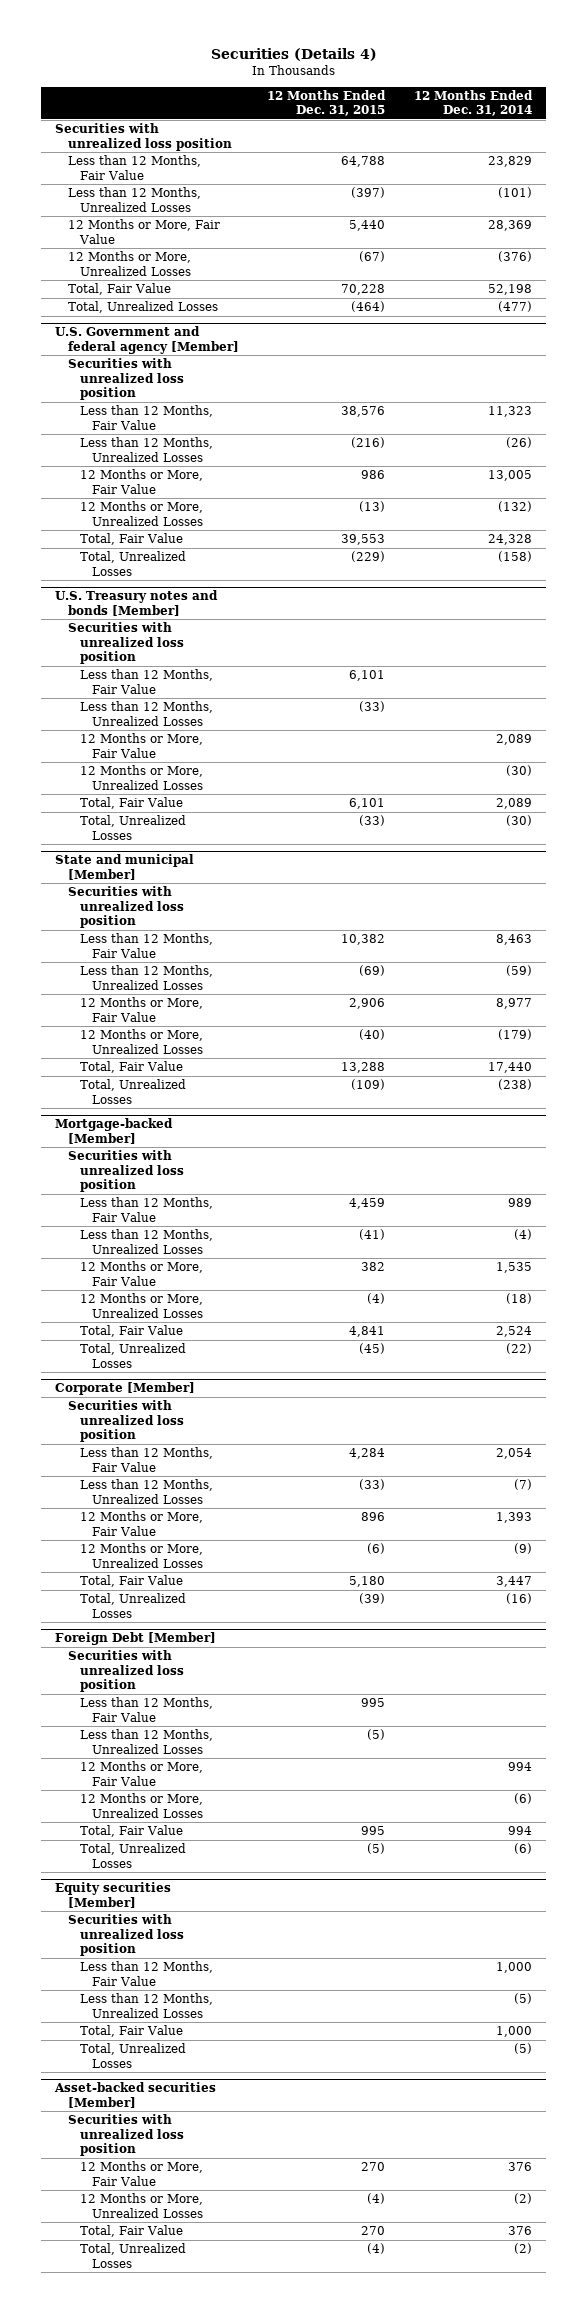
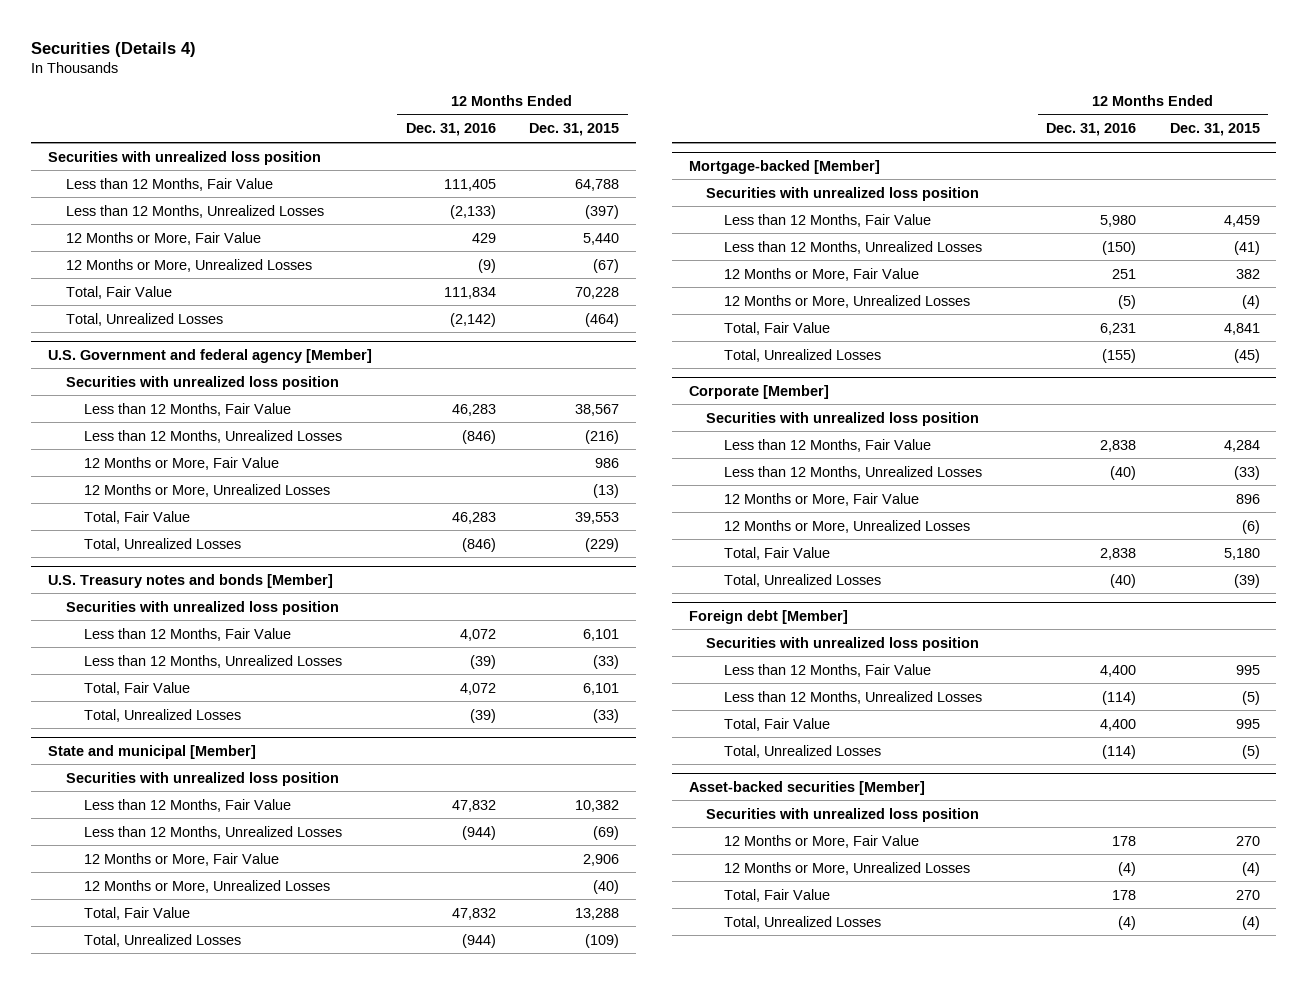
[413,89,533,117] 12 Months Ended Dec. 31, 2014 -> none
none -> [405,123,496,137] Dec. 31, 2016
[341,406,386,418] 38,576 -> [575,403,620,416] 38,567
[80,733,204,758] 12 Months or More, Fair Value -> none
[80,765,204,790] 12 Months or More, Unrealized Losses -> none
[55,1632,217,1646] Foreign Debt [Member] -> [688,609,848,624] Foreign debt [Member]
[80,1761,204,1786] 12 Months or More, Fair Value -> none
[80,1793,204,1818] 12 Months or More, Unrealized Losses -> none
[55,1882,172,1908] Equity securities [Member] -> none
[67,1914,185,1957] Securities with unrealized loss position -> none
[80,1961,214,1986] Less than 12 Months, Fair Value -> none
[80,1993,214,2018] Less than 12 Months, Unrealized Losses -> none
[80,2025,184,2038] Total, Fair Value -> none
[80,2043,187,2068] Total, Unrealized Losses -> none

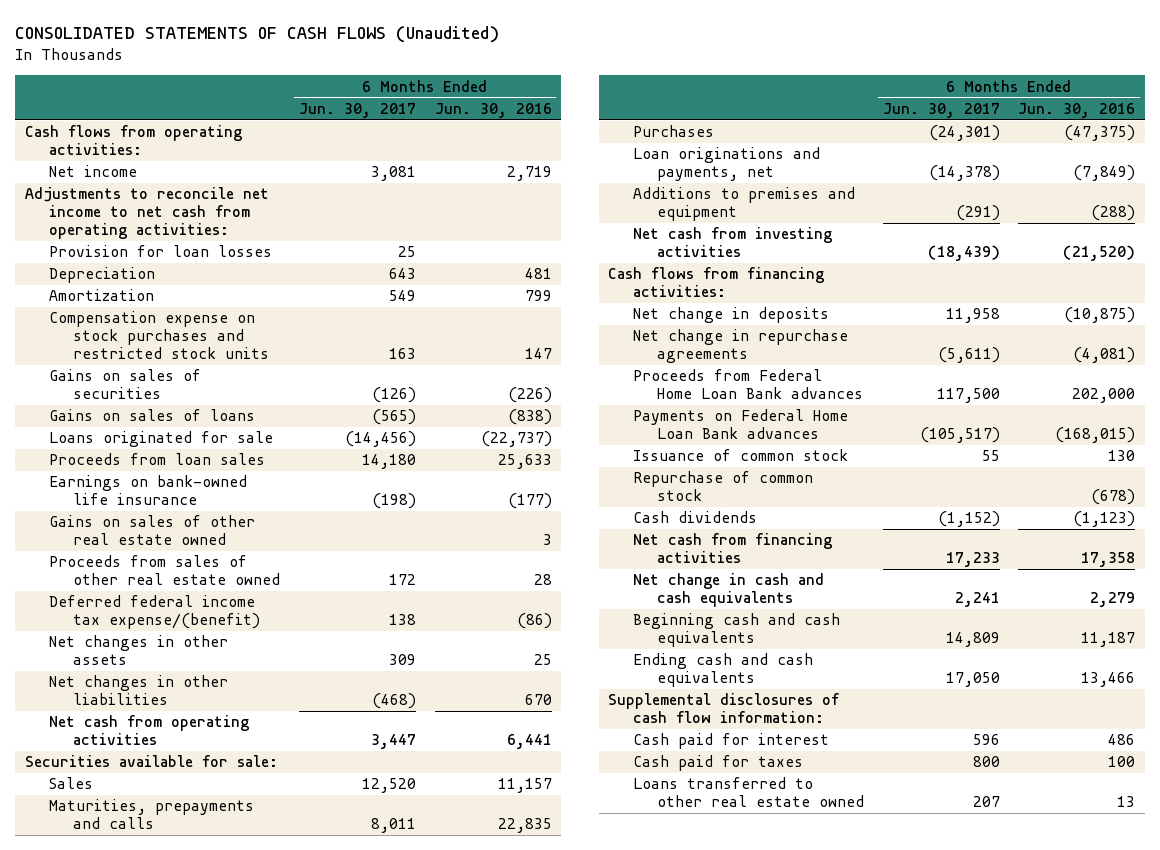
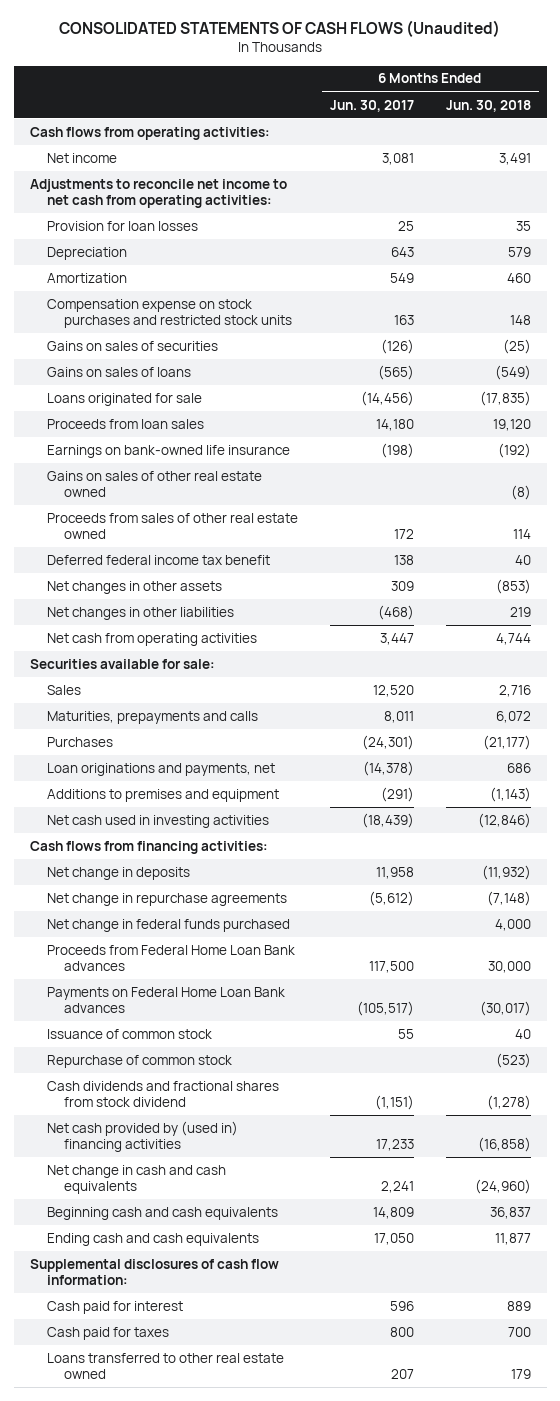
[434,102,552,118] Jun. 30, 2016 -> none
none -> [445,99,531,112] Jun. 30, 2018
[49,595,261,630] Deferred federal income tax expense/(benefit) -> [46,554,270,565] Deferred federal income tax benefit
[632,227,832,258] Net cash from investing activities -> [46,814,269,828] Net cash used in investing activities
[937,347,1000,364] (5,611) -> [368,890,414,906] (5,612)
none -> [46,918,290,932] Net change in federal funds purchased
[632,511,757,524] Cash dividends -> [46,1080,279,1107] Cash dividends and fractional shares from stock dividend
[937,511,1000,528] (1,152) -> [374,1094,414,1110] (1,151)
[632,533,832,564] Net cash from financing activities -> [46,1120,238,1152] Net cash provided by (used in) financing activities

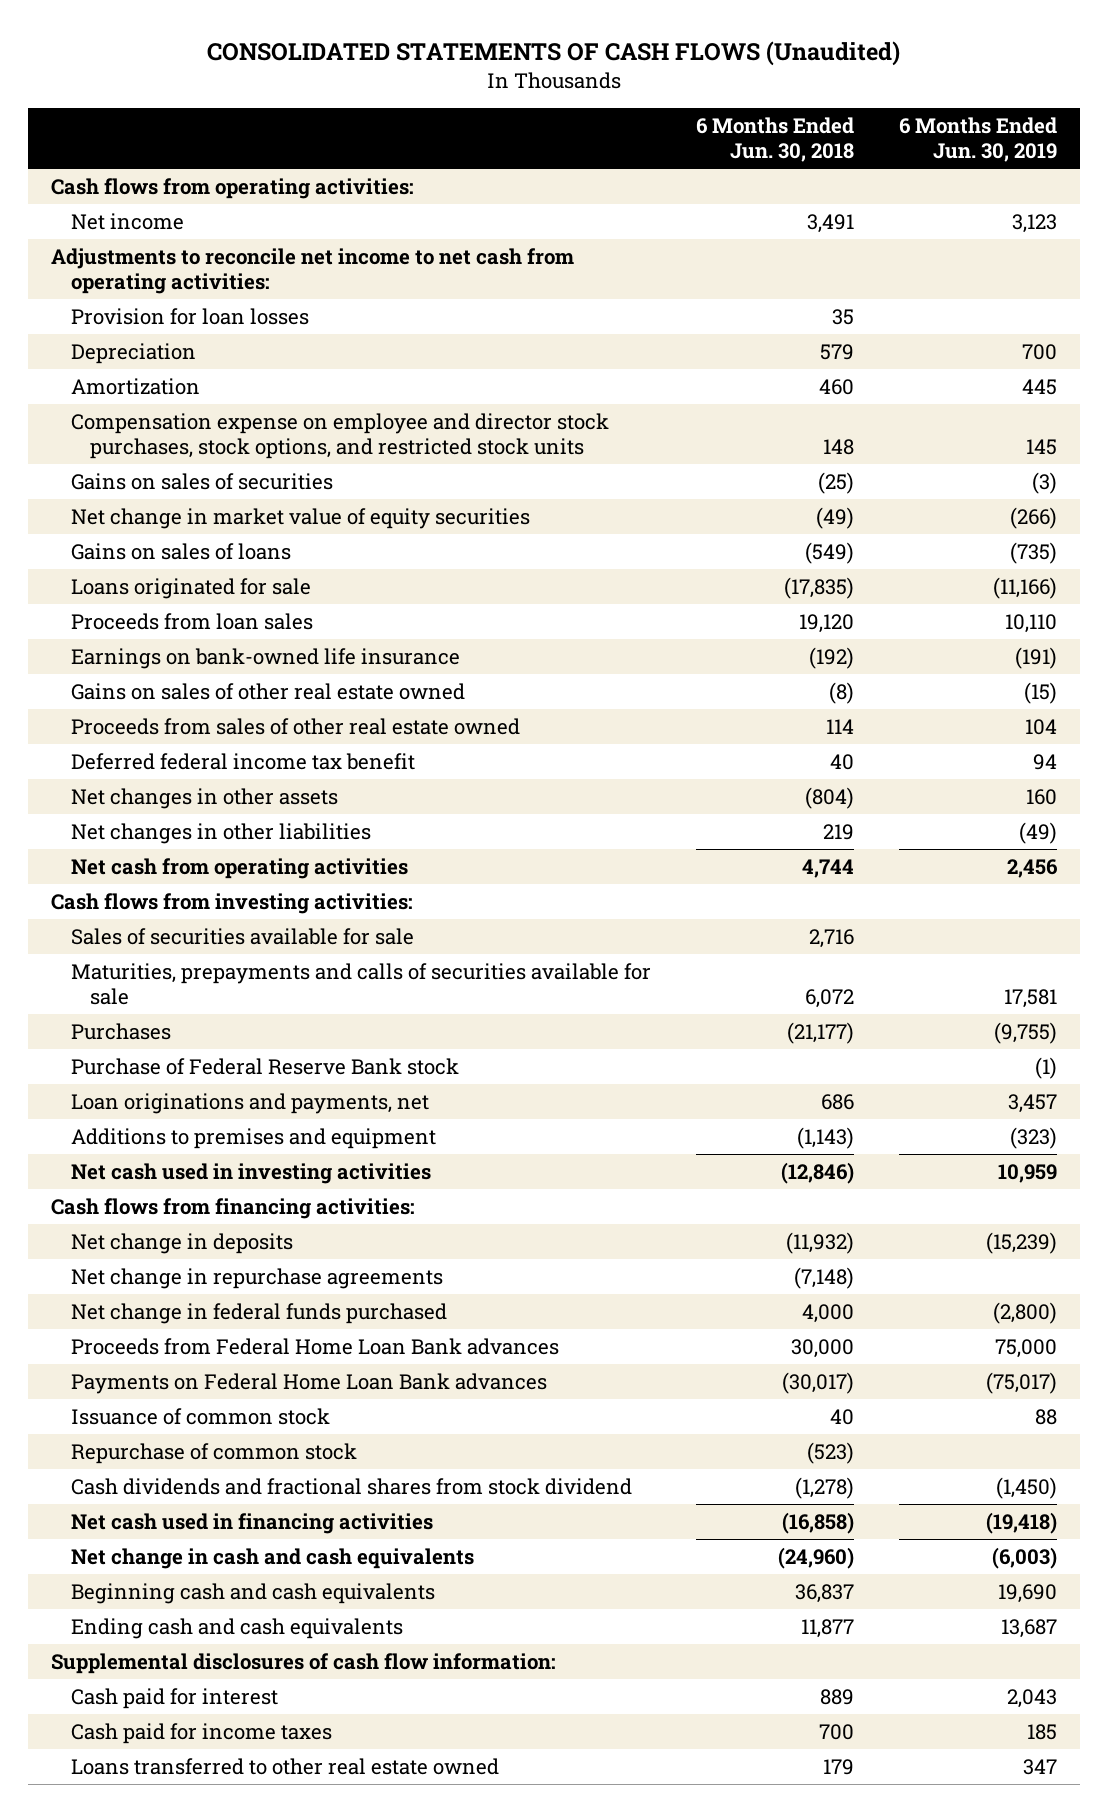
[329,99,414,112] Jun. 30, 2017 -> none
none -> [899,117,1058,163] 6 Months Ended Jun. 30, 2019
[46,298,292,328] Compensation expense on stock purchases and restricted stock units -> [70,412,609,460] Compensation expense on employee and director stock purchases, stock options, and restricted stock units
none -> [70,507,530,529] Net change in market value of equity securities
[495,578,531,594] (853) -> [804,786,854,809] (804)
[29,658,215,669] Securities available for sale: -> none
none -> [50,892,413,914] Cash flows from investing activities:
[46,684,81,695] Sales -> [70,927,414,945] Sales of securities available for sale
[46,710,258,724] Maturities, prepayments and calls -> [70,962,651,1006] Maturities, prepayments and calls of securities available for sale
none -> [70,1057,459,1075] Purchase of Federal Reserve Bank stock
[46,1120,238,1152] Net cash provided by (used in) financing activities -> [70,1512,433,1534] Net cash used in financing activities
[46,1326,169,1340] Cash paid for taxes -> [70,1722,332,1744] Cash paid for income taxes

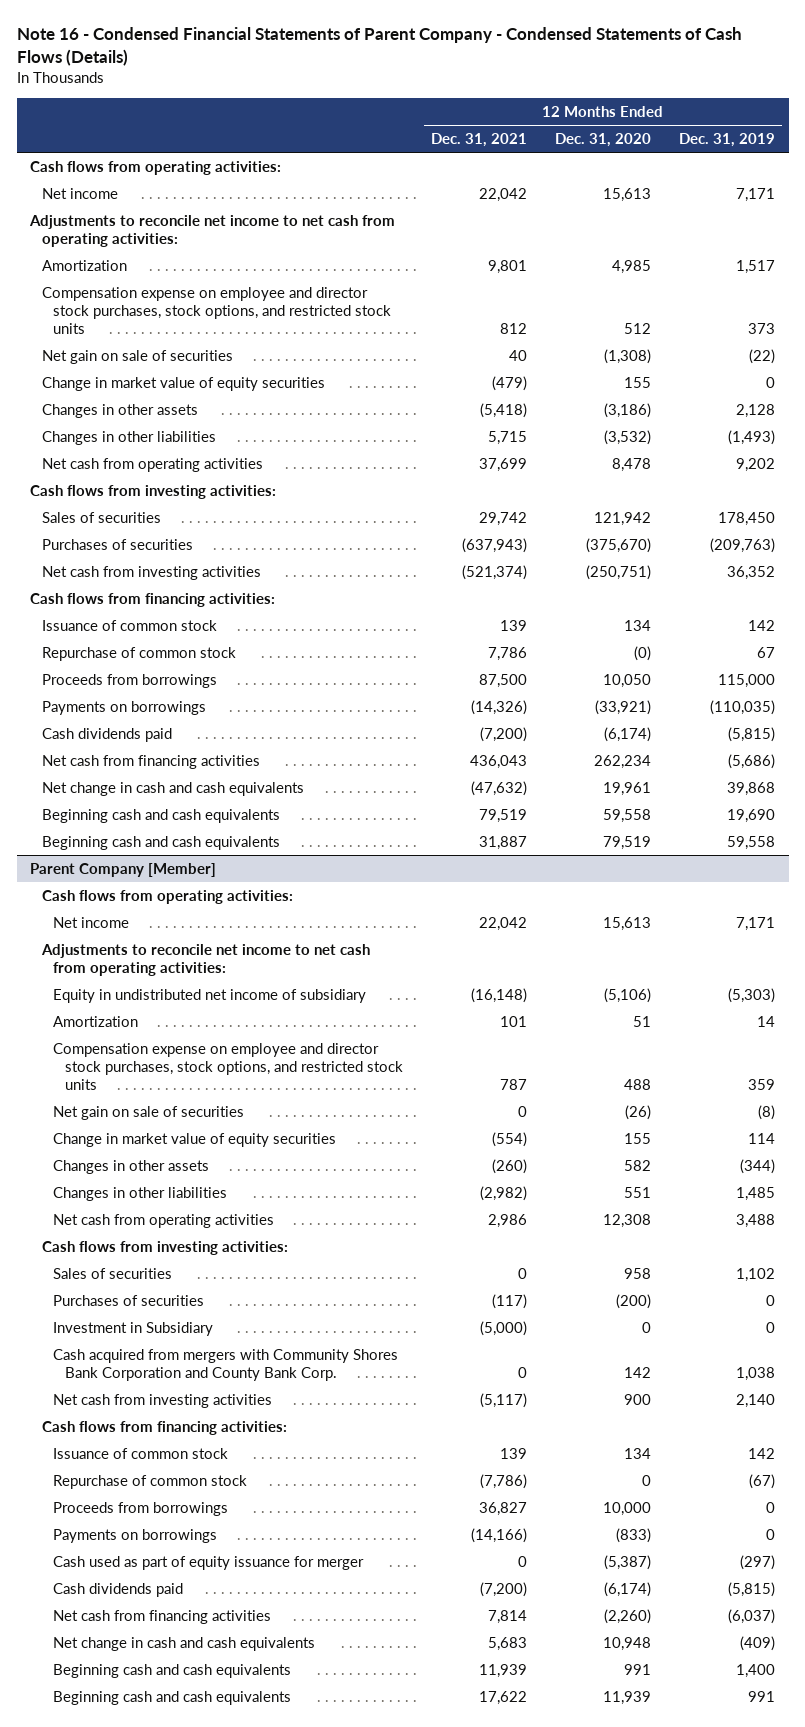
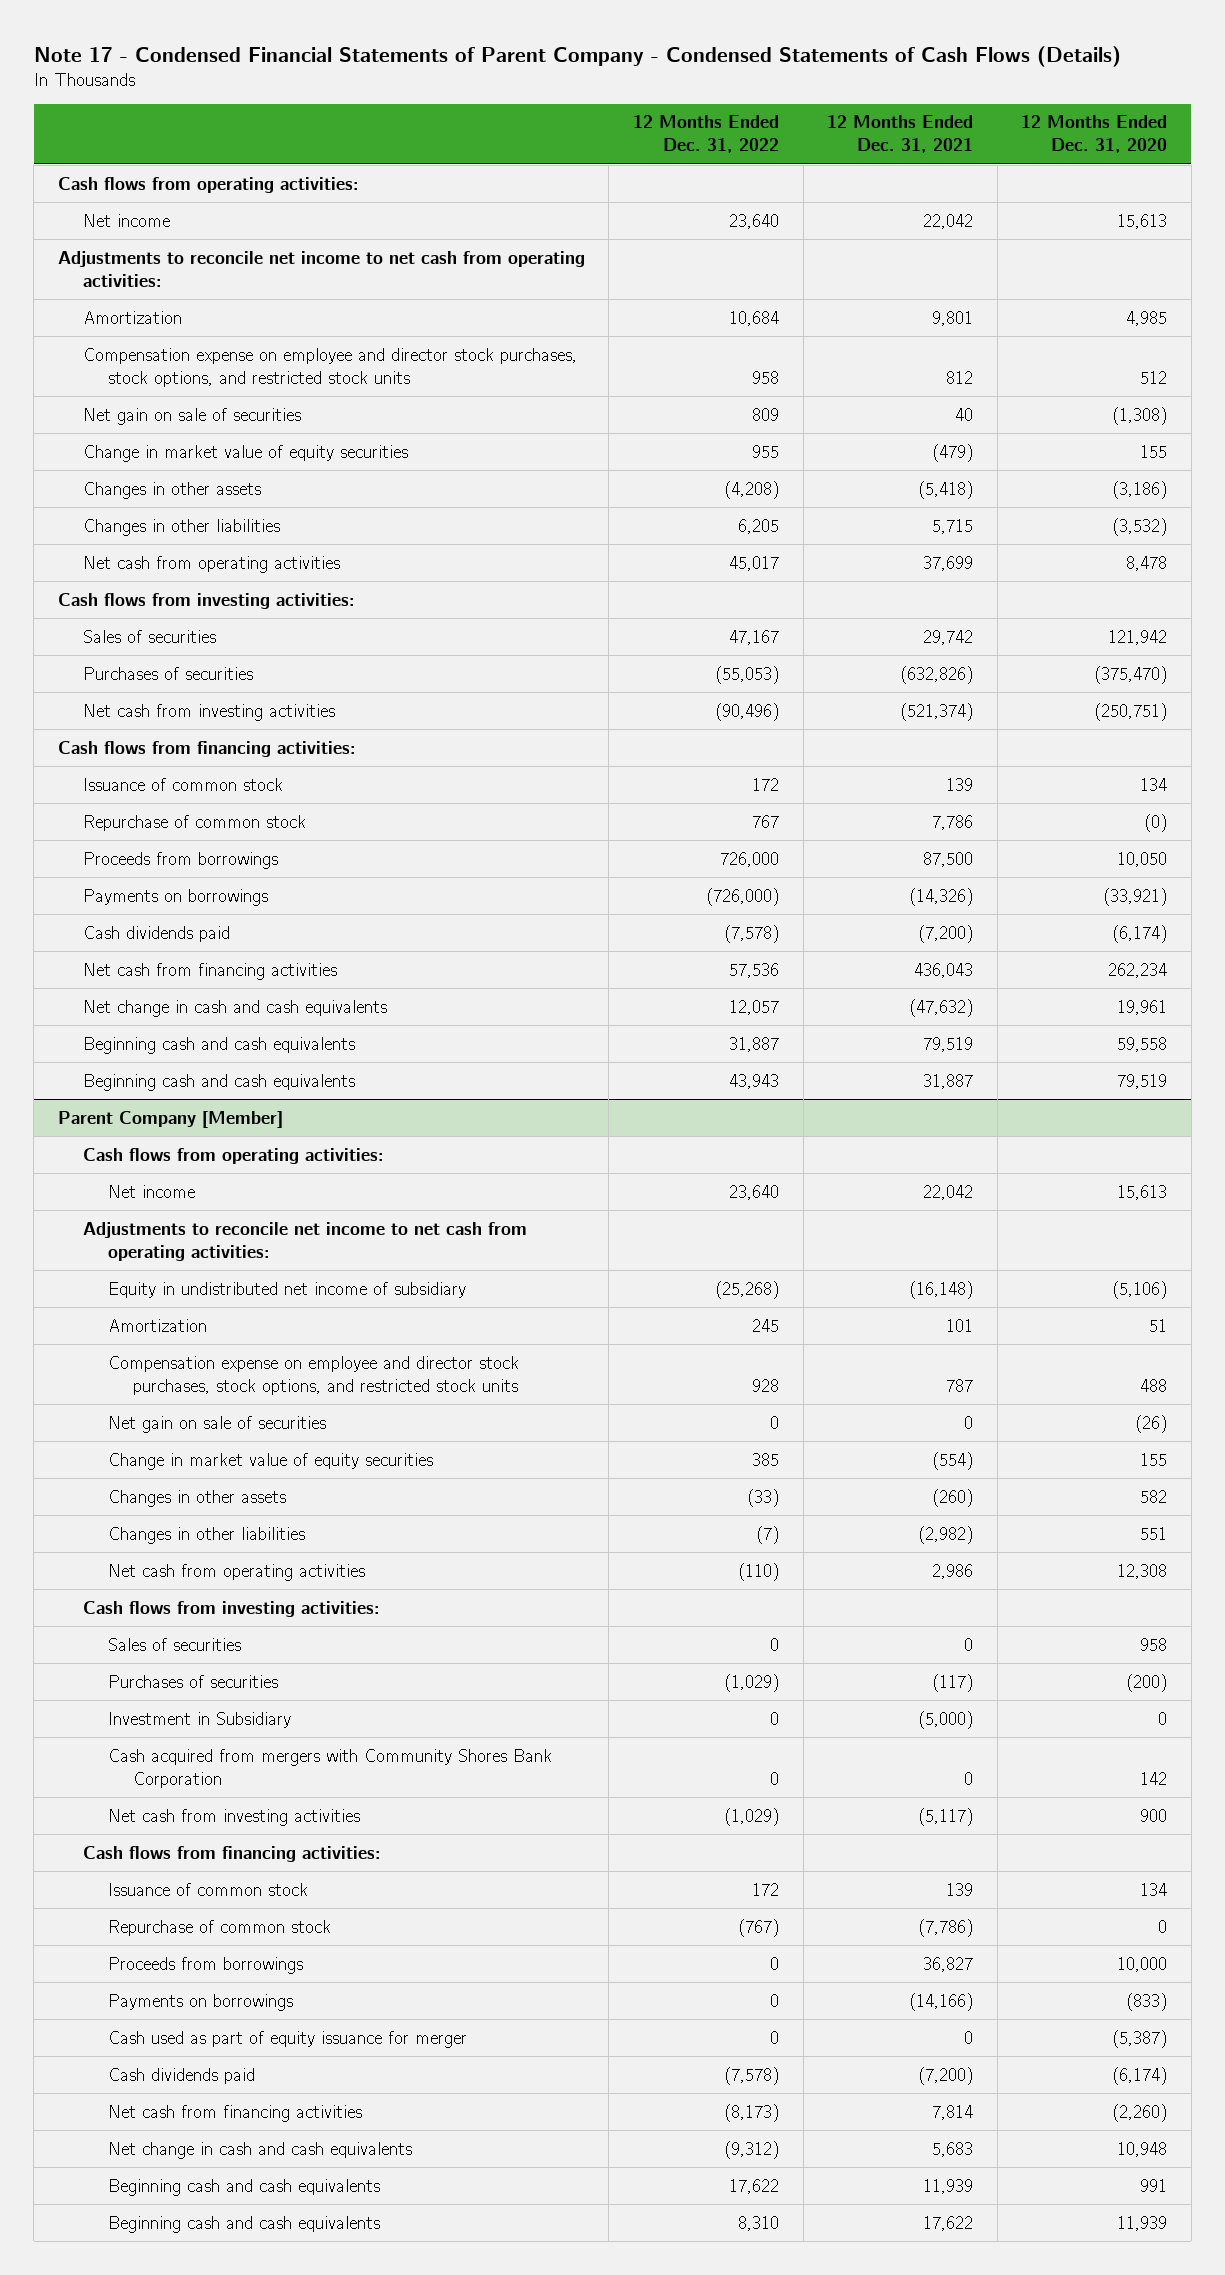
[16,26,742,66] Note 16 - Condensed Financial Statements of Parent Company - Condensed Statements of Cash Flows (Details) -> [33,45,1121,67] Note 17 - Condensed Financial Statements of Parent Company - Condensed Statements of Cash Flows (Details)
[678,132,775,147] Dec. 31, 2019 -> none
none -> [633,115,780,154] 12 Months Ended Dec. 31, 2022
[461,537,527,553] (637,943) -> [900,665,974,684] (632,826)
[585,537,651,553] (375,670) -> [1094,665,1168,684] (375,470)
[53,1348,399,1381] Cash acquired from mergers with Community Shores Bank Corporation and County Bank Corp. -> [108,1748,553,1788] Cash acquired from mergers with Community Shores Bank Corporation

